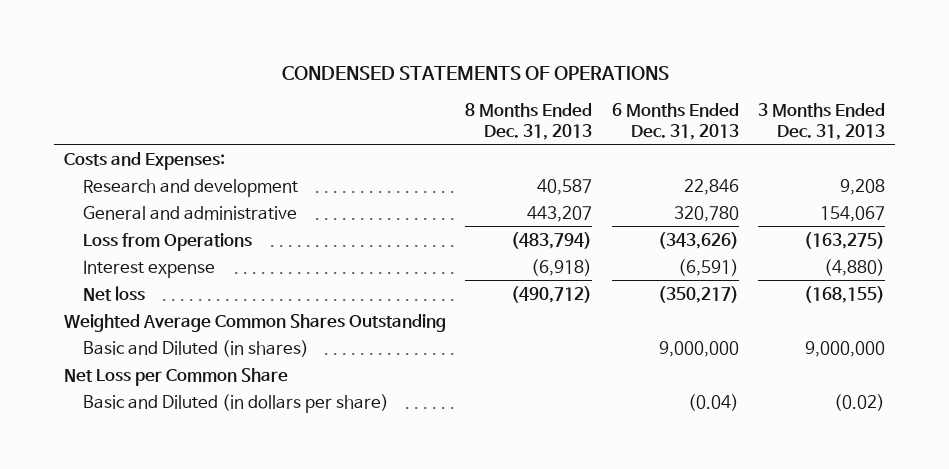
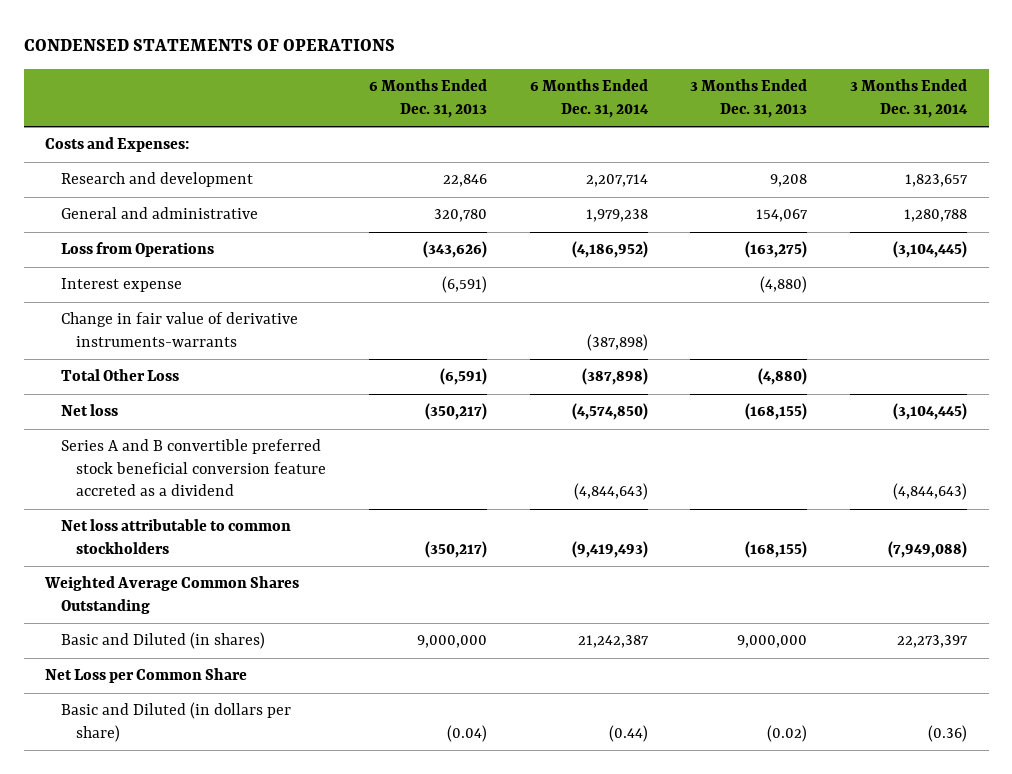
[465,103,593,140] 8 Months Ended Dec. 31, 2013 -> none
none -> [529,79,649,118] 6 Months Ended Dec. 31, 2014
none -> [850,79,969,118] 3 Months Ended Dec. 31, 2014
none -> [60,312,298,347] Change in fair value of derivative instruments-warrants
none -> [60,369,179,382] Total Other Loss
none -> [60,439,327,497] Series A and B convertible preferred stock beneficial conversion feature accreted as a dividend
none -> [60,519,291,554] Net loss attributable to common stockholders

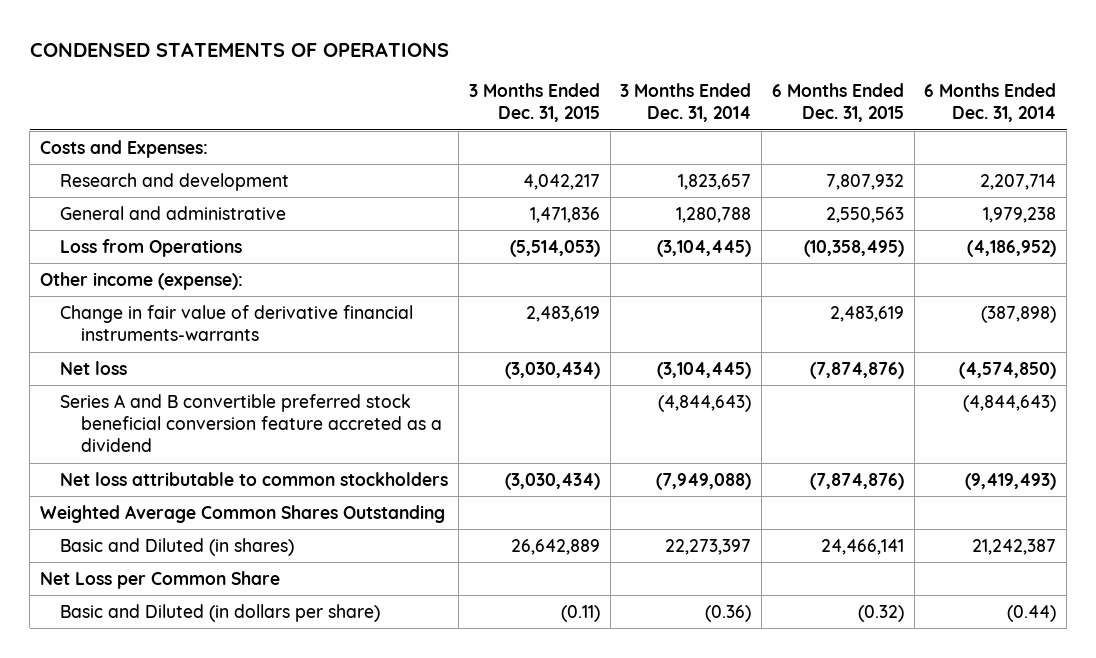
[369,79,488,118] 6 Months Ended Dec. 31, 2013 -> none
[690,79,808,118] 3 Months Ended Dec. 31, 2013 -> none
none -> [468,82,600,123] 3 Months Ended Dec. 31, 2015
none -> [771,82,904,123] 6 Months Ended Dec. 31, 2015
[60,278,182,293] Interest expense -> none
[60,369,179,382] Total Other Loss -> none
none -> [39,271,243,290] Other income (expense):
[60,312,298,347] Change in fair value of derivative instruments-warrants -> [60,304,414,342] Change in fair value of derivative financial instruments-warrants

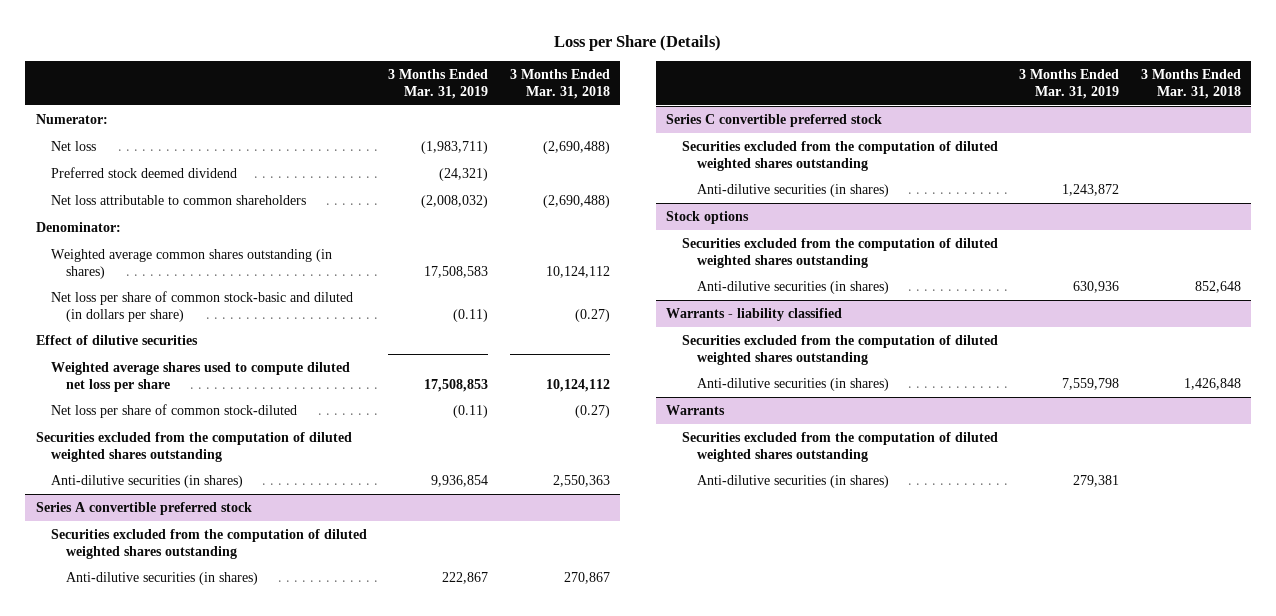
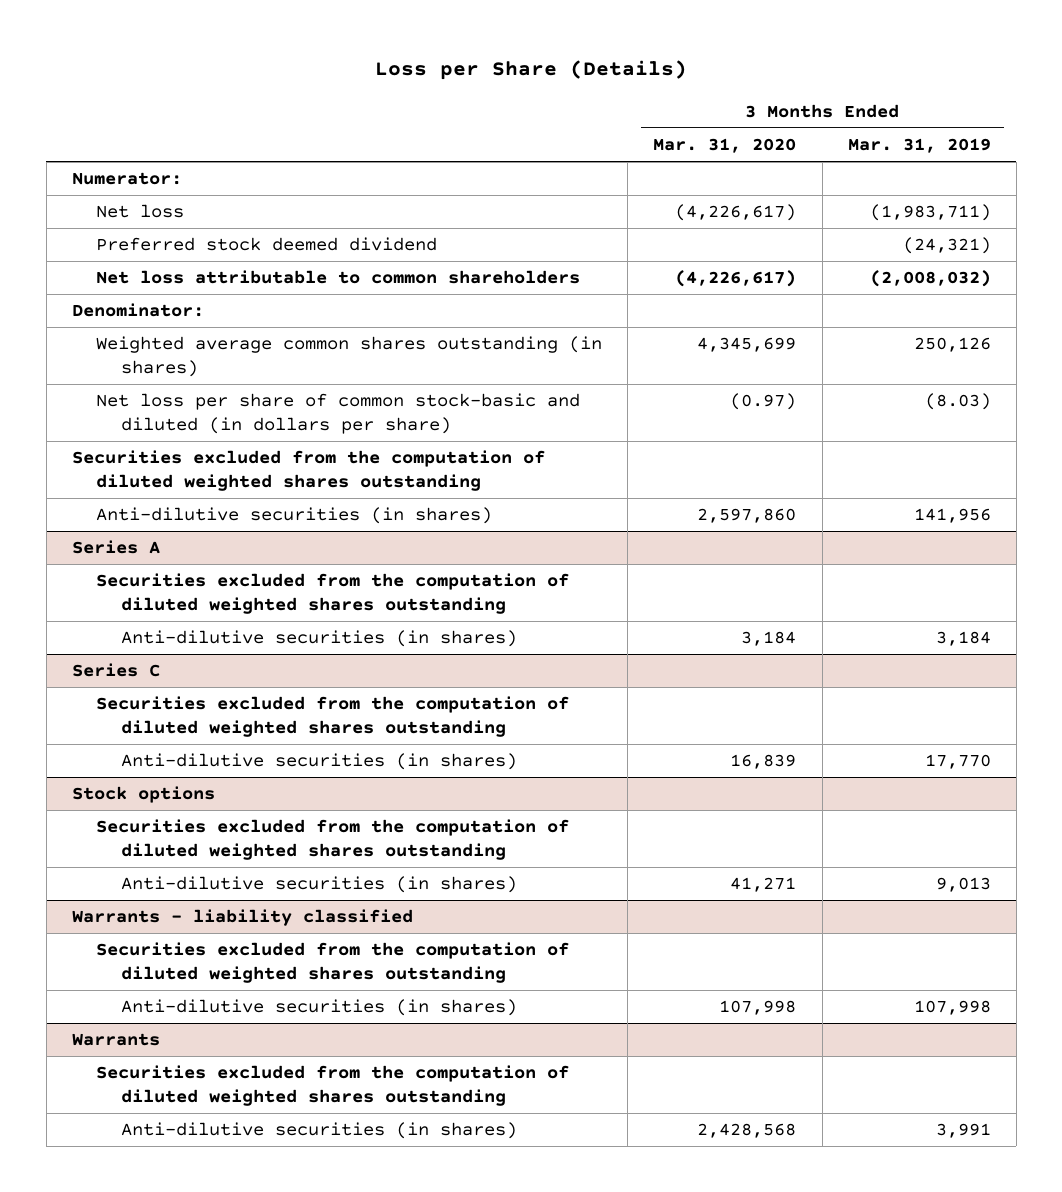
[509,69,610,99] 3 Months Ended Mar. 31, 2018 -> none
none -> [653,138,797,154] Mar. 31, 2020
[35,335,198,346] Effect of dilutive securities -> none
[50,362,350,392] Weighted average shares used to compute diluted net loss per share -> none
[50,404,297,419] Net loss per share of common stock-diluted -> none
[424,265,489,278] 17,508,583 -> [913,337,991,353] 250,126
[453,308,489,322] (0.11) -> [924,393,991,411] (8.03)
[431,475,489,488] 9,936,854 -> [913,508,991,524] 141,956
[35,502,252,516] Series A convertible preferred stock -> [71,540,160,555] Series A
[442,572,489,585] 222,867 -> [935,631,991,647] 3,184
[666,114,883,128] Series C convertible preferred stock -> [71,663,160,678] Series C
[1062,184,1120,197] 1,243,872 -> [924,754,991,770] 17,770
[1073,281,1120,294] 630,936 -> [935,877,991,893] 9,013
[1062,378,1120,391] 7,559,798 -> [913,1000,991,1016] 107,998
[1073,475,1120,488] 279,381 -> [935,1123,991,1139] 3,991

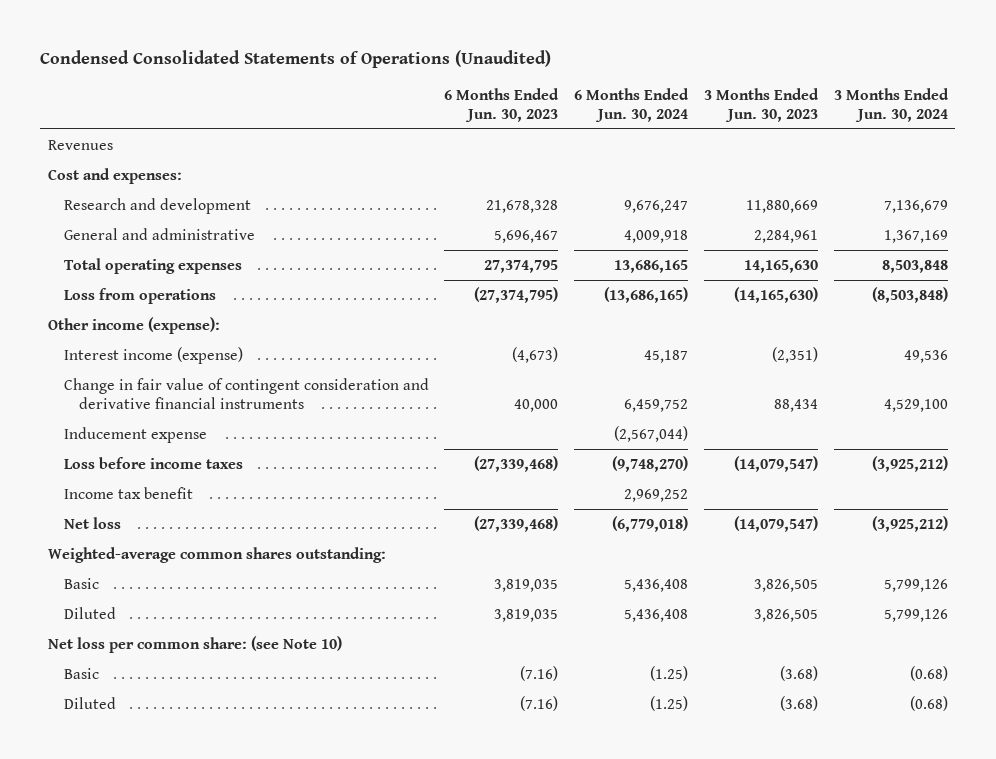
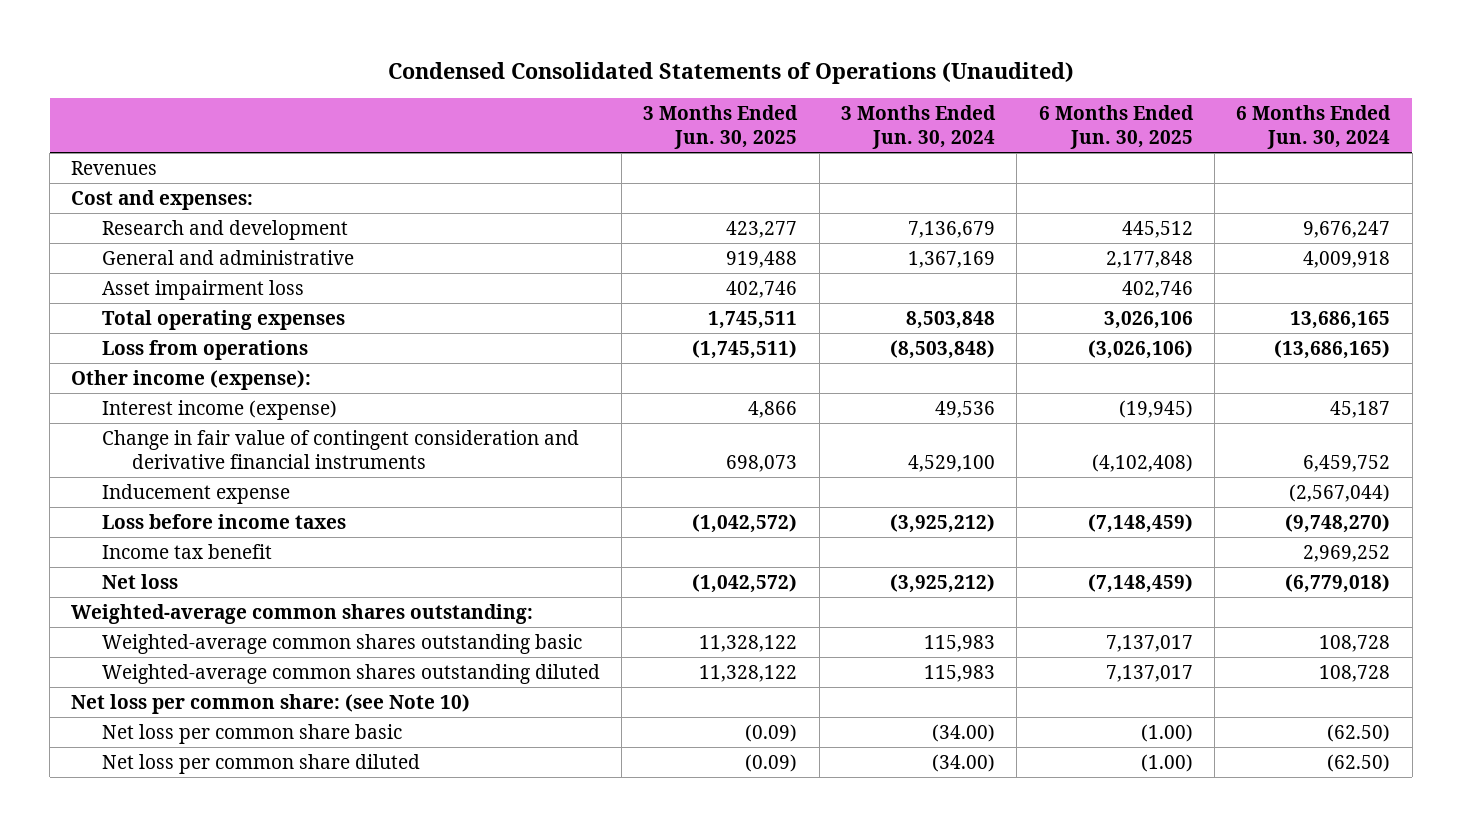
[444,87,560,122] 6 Months Ended Jun. 30, 2023 -> none
[703,87,819,122] 3 Months Ended Jun. 30, 2023 -> none
none -> [643,104,799,150] 3 Months Ended Jun. 30, 2025
none -> [1038,104,1194,150] 6 Months Ended Jun. 30, 2025
none -> [101,279,304,300] Asset impairment loss
[63,577,99,589] Basic -> none
[63,606,116,619] Diluted -> none
none -> [101,633,582,654] Weighted-average common shares outstanding basic
none -> [101,663,600,684] Weighted-average common shares outstanding diluted
[63,667,99,679] Basic -> none
[63,696,116,709] Diluted -> none
none -> [101,723,402,744] Net loss per common share basic
none -> [101,753,420,774] Net loss per common share diluted

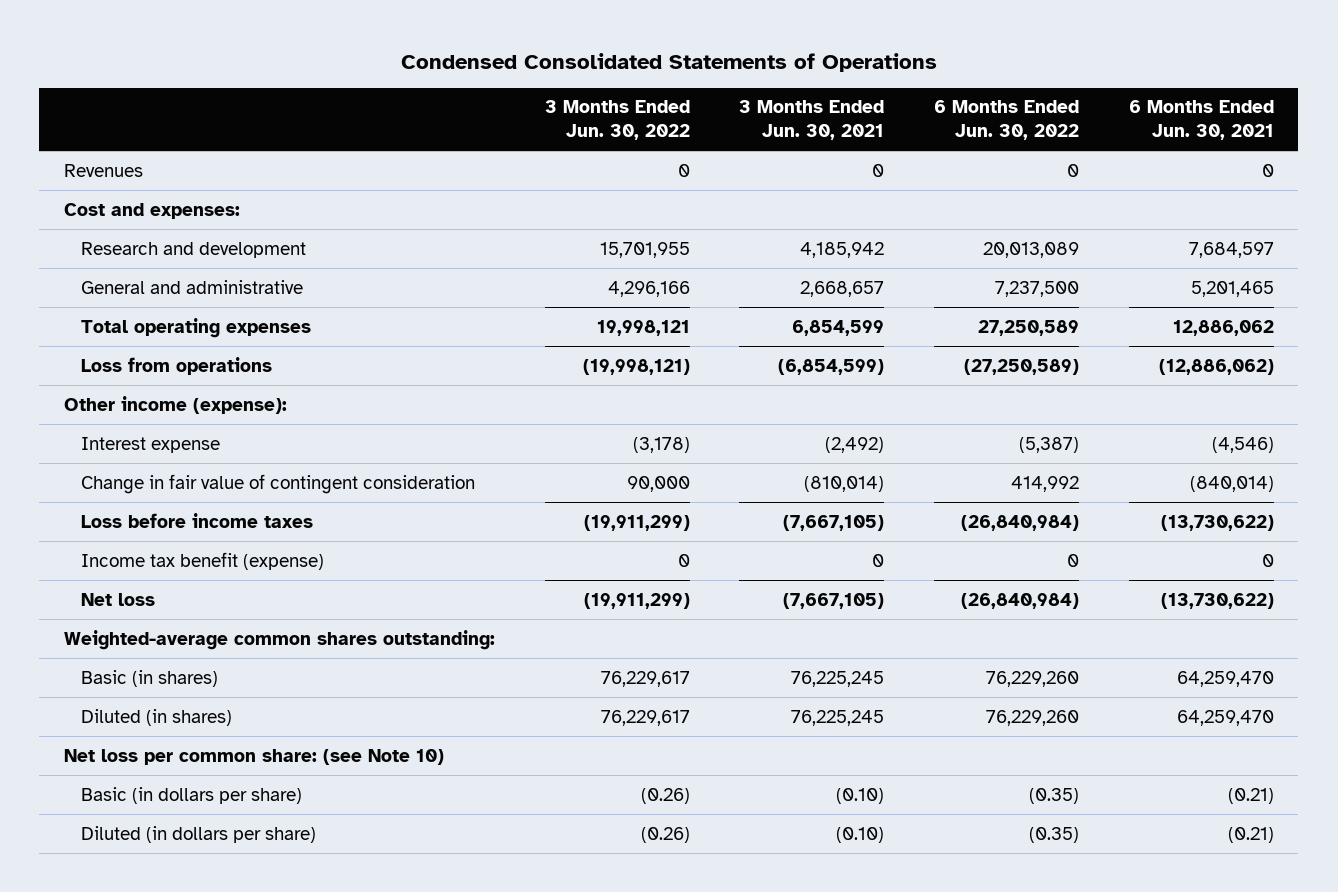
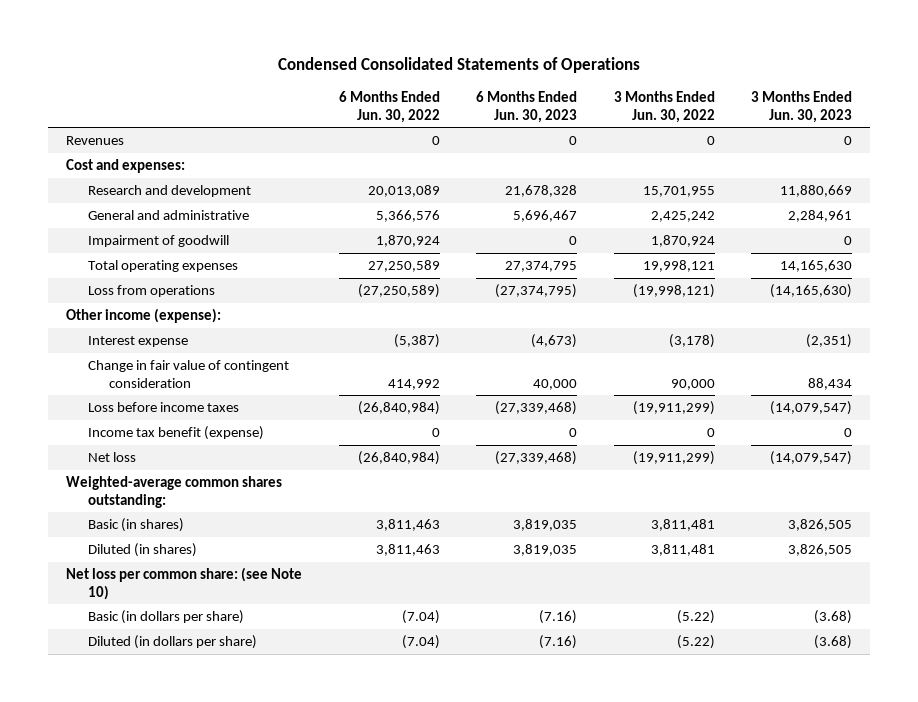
[739,100,885,141] 3 Months Ended Jun. 30, 2021 -> none
[1128,100,1274,141] 6 Months Ended Jun. 30, 2021 -> none
none -> [476,91,578,123] 6 Months Ended Jun. 30, 2023
none -> [751,91,853,123] 3 Months Ended Jun. 30, 2023
[607,280,690,297] 4,296,166 -> [650,211,715,223] 2,425,242
[995,280,1080,297] 7,237,500 -> [375,210,440,223] 5,366,576
none -> [87,235,229,248] Impairment of goodwill
[600,670,690,687] 76,229,617 -> [650,519,715,532] 3,811,481
[986,670,1080,687] 76,229,260 -> [375,519,440,532] 3,811,463
[600,709,690,726] 76,229,617 -> [650,544,715,557] 3,811,481
[986,709,1080,726] 76,229,260 -> [375,544,440,557] 3,811,463
[640,787,690,804] (0.26) -> [676,610,715,625] (5.22)
[1029,787,1080,804] (0.35) -> [401,610,440,625] (7.04)
[640,826,690,843] (0.26) -> [676,635,715,650] (5.22)
[1029,826,1080,843] (0.35) -> [401,635,440,650] (7.04)

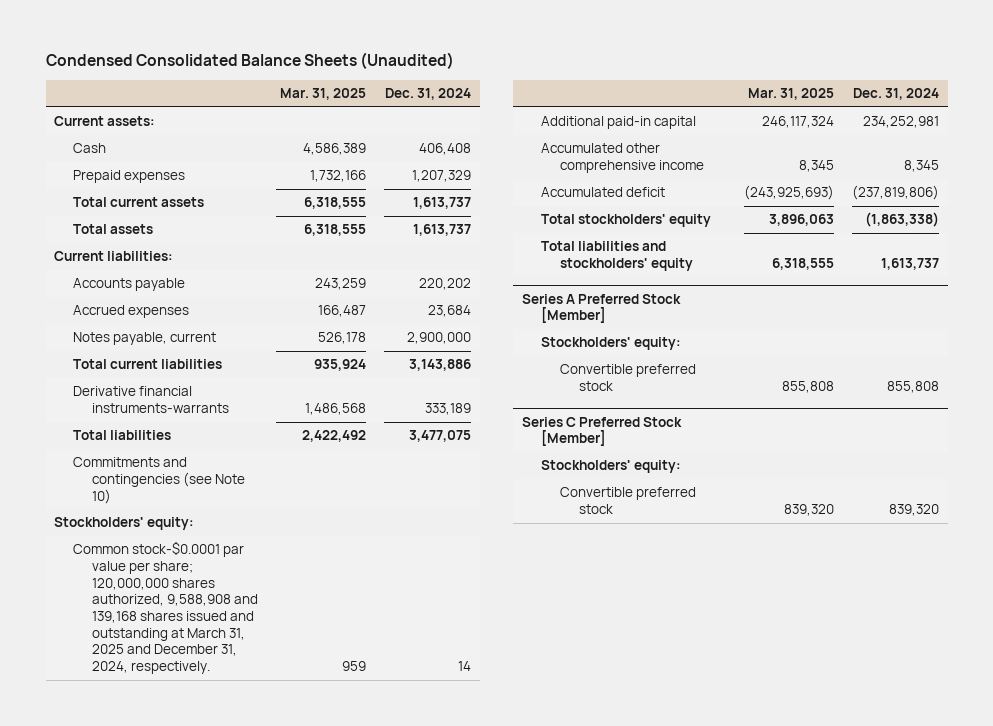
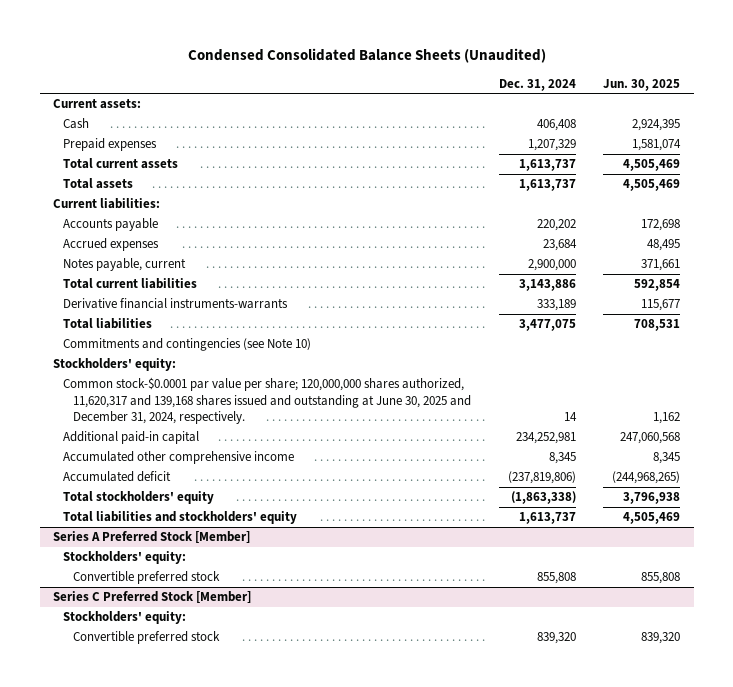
[280,87,367,100] Mar. 31, 2025 -> none
none -> [603,78,681,91] Jun. 30, 2025
[73,541,259,674] Common stock-$0.0001 par value per share; 120,000,000 shares authorized, 9,588,908 and 139,168 shares issued and outstanding at March 31, 2025 and December 31, 2024, respectively. -> [63,377,472,425] Common stock-$0.0001 par value per share; 120,000,000 shares authorized, 11,620,317 and 139,168 shares issued and outstanding at June 30, 2025 and December 31, 2024, respectively.

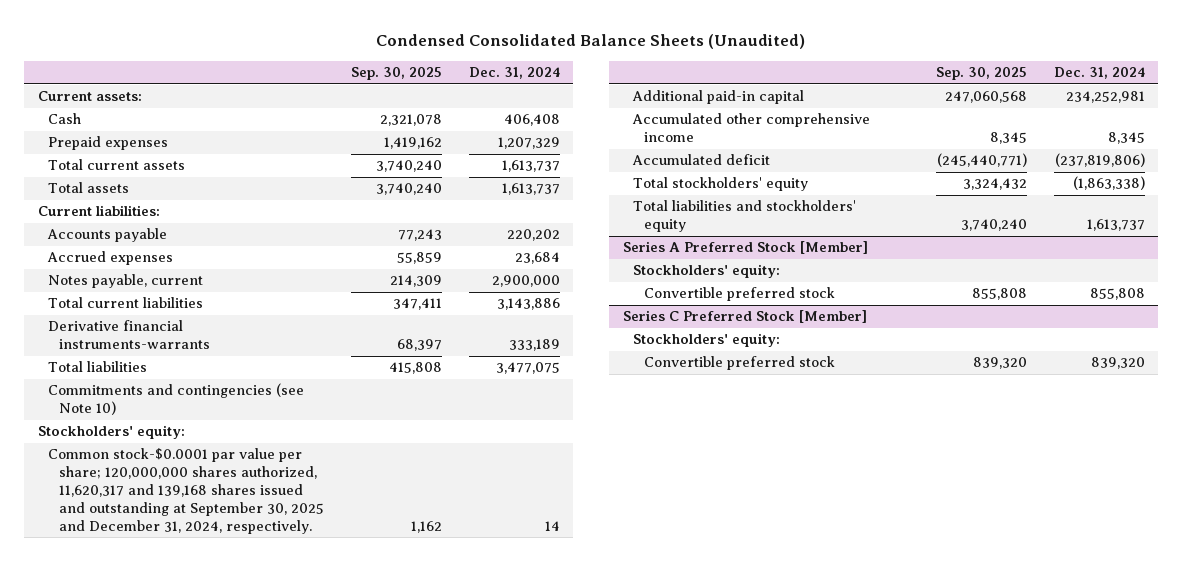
[603,78,681,91] Jun. 30, 2025 -> none
none -> [350,67,442,81] Sep. 30, 2025
[63,377,472,425] Common stock-$0.0001 par value per share; 120,000,000 shares authorized, 11,620,317 and 139,168 shares issued and outstanding at June 30, 2025 and December 31, 2024, respectively. -> [48,448,324,534] Common stock-$0.0001 par value per share; 120,000,000 shares authorized, 11,620,317 and 139,168 shares issued and outstanding at September 30, 2025 and December 31, 2024, respectively.

